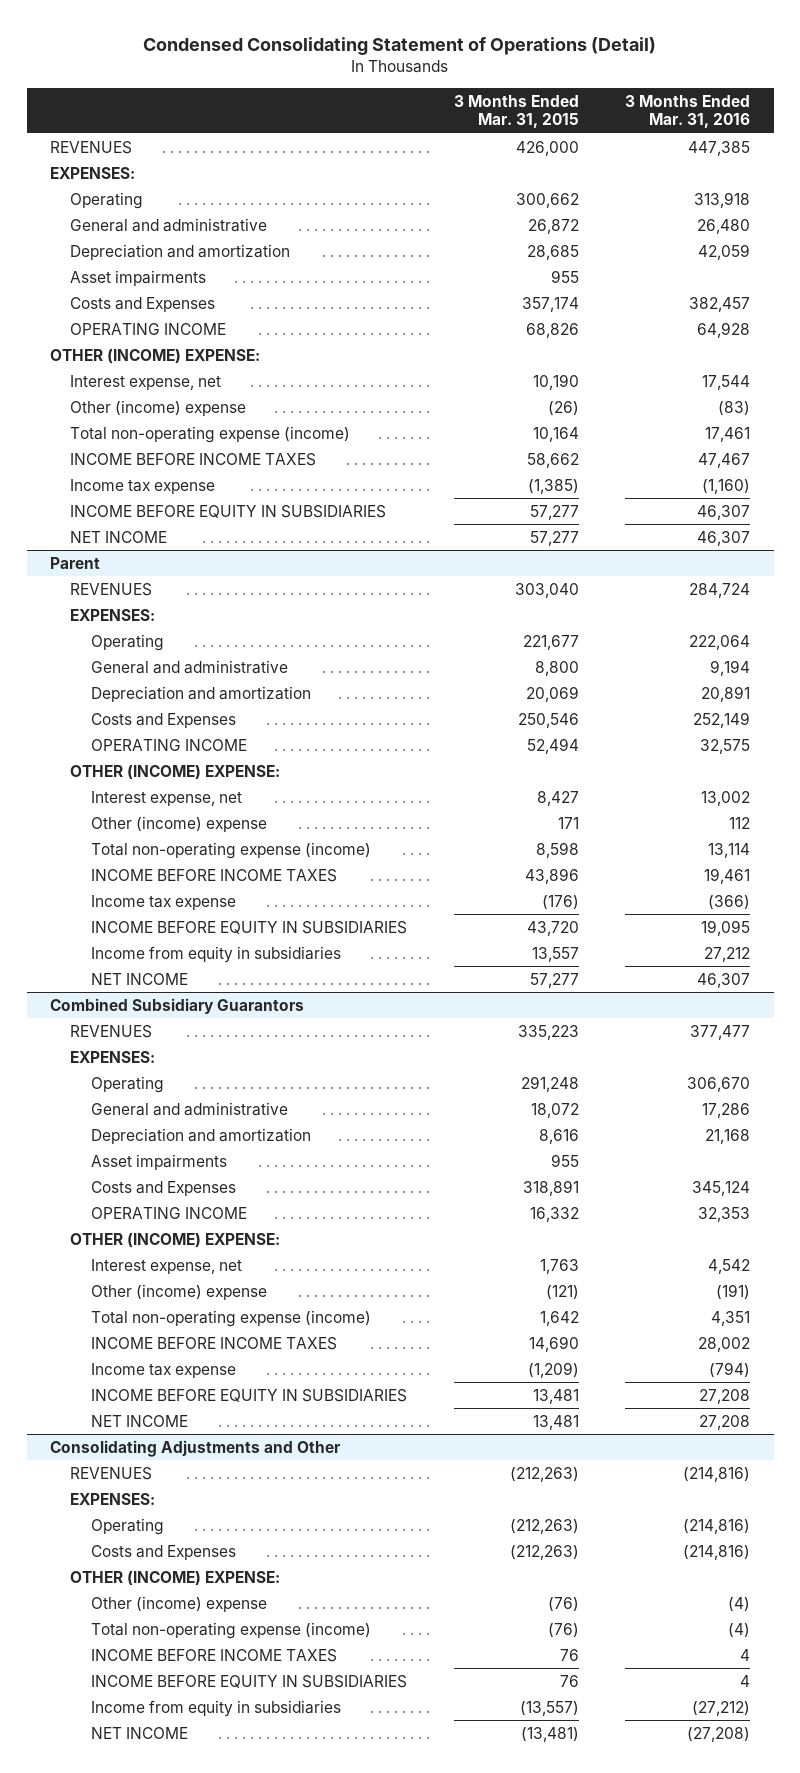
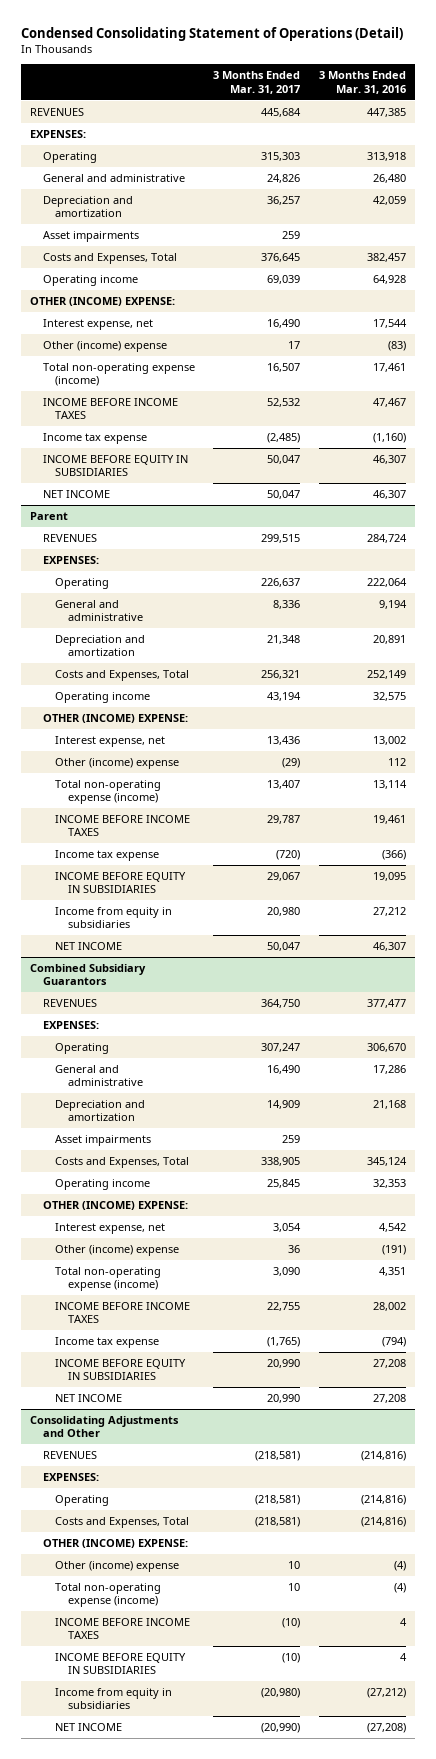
[453,94,579,129] 3 Months Ended Mar. 31, 2015 -> none
none -> [213,71,301,94] 3 Months Ended Mar. 31, 2017
[70,296,216,312] Costs and Expenses -> [42,252,177,264] Costs and Expenses, Total
[70,322,227,335] OPERATING INCOME -> [42,274,138,286] Operating income
[90,712,236,728] Costs and Expenses -> [55,669,190,681] Costs and Expenses, Total
[90,738,247,751] OPERATING INCOME -> [55,691,151,703] Operating income
[90,1180,236,1196] Costs and Expenses -> [55,1156,190,1168] Costs and Expenses, Total
[90,1206,247,1219] OPERATING INCOME -> [55,1178,151,1190] Operating income
[90,1544,236,1560] Costs and Expenses -> [55,1516,190,1528] Costs and Expenses, Total

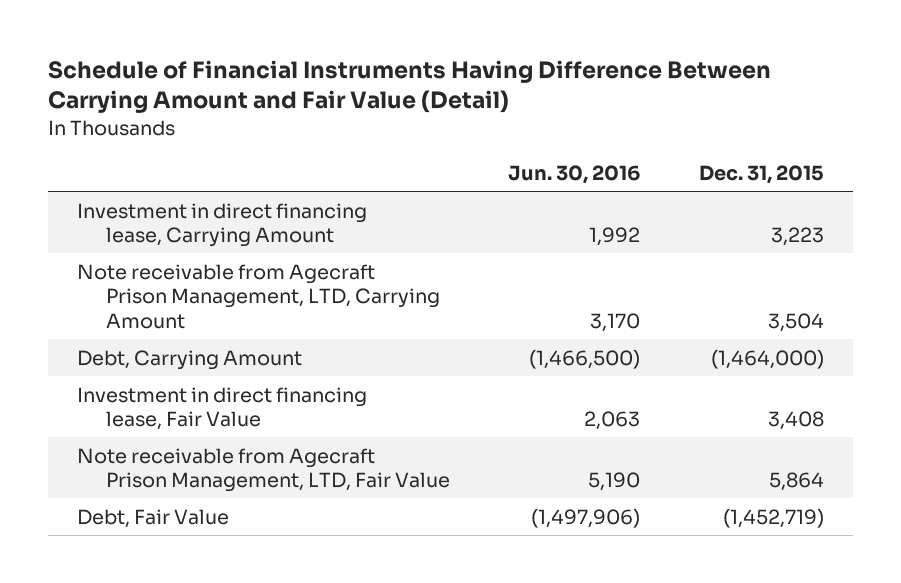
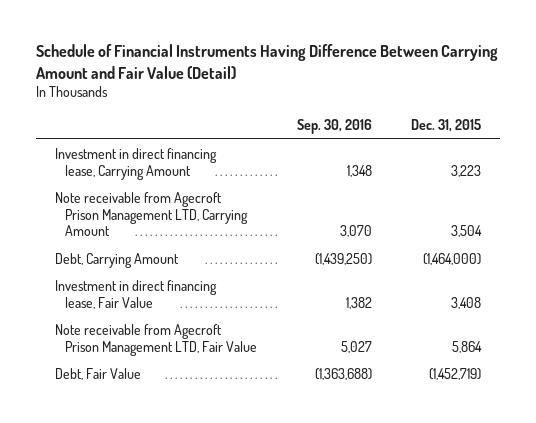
[508,165,641,185] Jun. 30, 2016 -> none
none -> [296,118,372,134] Sep. 30, 2016
[76,263,440,329] Note receivable from Agecraft Prison Management, LTD, Carrying Amount -> [55,191,249,237] Note receivable from Agecroft Prison Management LTD, Carrying Amount
[76,447,450,493] Note receivable from Agecraft Prison Management, LTD, Fair Value -> [55,323,258,356] Note receivable from Agecroft Prison Management LTD, Fair Value

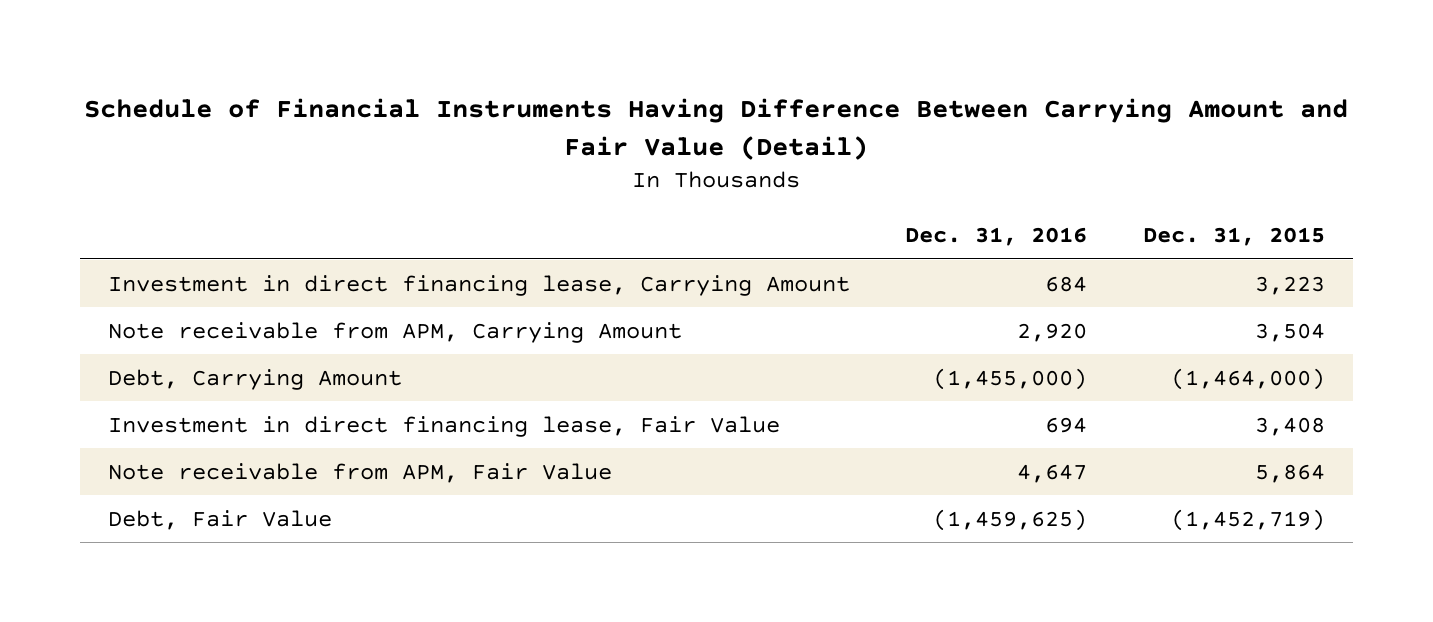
[296,118,372,134] Sep. 30, 2016 -> none
none -> [905,227,1088,247] Dec. 31, 2016
[55,191,249,237] Note receivable from Agecroft Prison Management LTD, Carrying Amount -> [107,321,682,343] Note receivable from APM, Carrying Amount
[55,323,258,356] Note receivable from Agecroft Prison Management LTD, Fair Value -> [107,462,612,483] Note receivable from APM, Fair Value

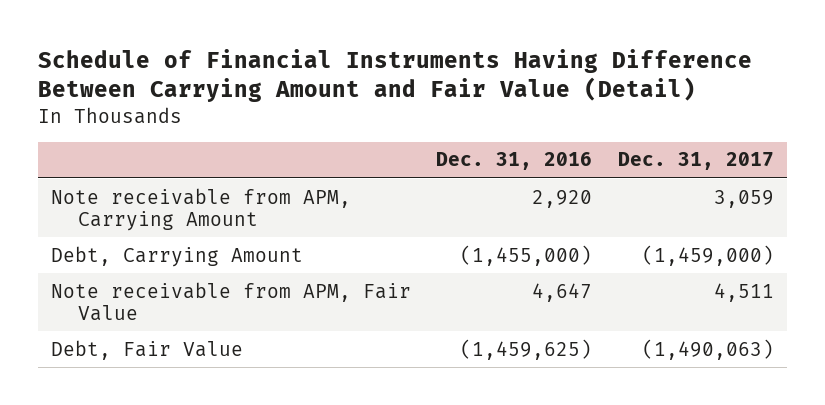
[1143,227,1326,247] Dec. 31, 2015 -> none
none -> [617,152,774,171] Dec. 31, 2017
[107,274,850,296] Investment in direct financing lease, Carrying Amount -> none
[107,415,780,437] Investment in direct financing lease, Fair Value -> none

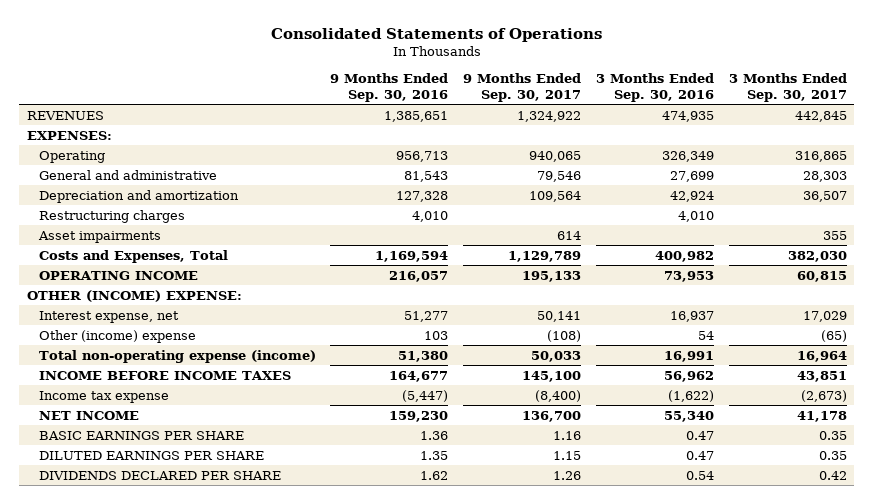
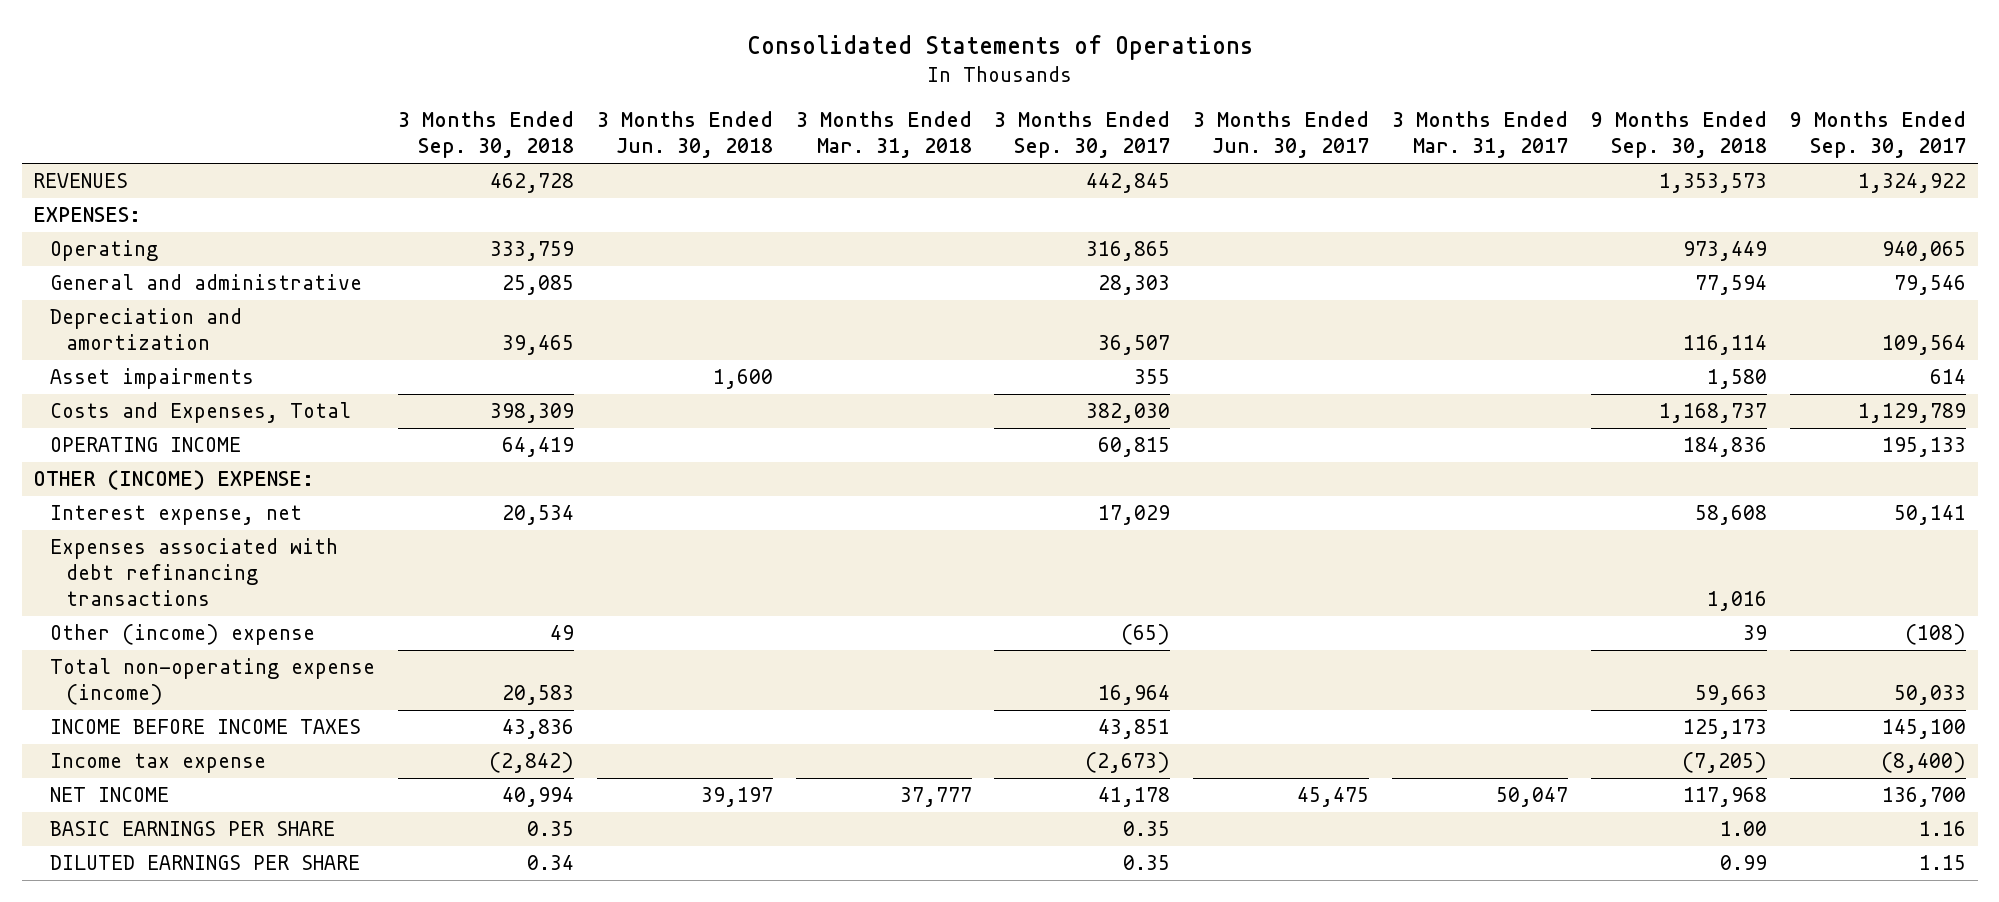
[330,73,449,102] 9 Months Ended Sep. 30, 2016 -> none
[596,73,715,102] 3 Months Ended Sep. 30, 2016 -> none
none -> [397,111,574,159] 3 Months Ended Sep. 30, 2018
none -> [596,111,773,159] 3 Months Ended Jun. 30, 2018
none -> [795,111,972,159] 3 Months Ended Mar. 31, 2018
none -> [1193,111,1370,159] 3 Months Ended Jun. 30, 2017
none -> [1392,111,1569,159] 3 Months Ended Mar. 31, 2017
none -> [1591,111,1768,159] 9 Months Ended Sep. 30, 2018
[38,209,185,223] Restructuring charges -> none
none -> [49,538,338,607] Expenses associated with debt refinancing transactions
[38,470,281,480] DIVIDENDS DECLARED PER SHARE -> none

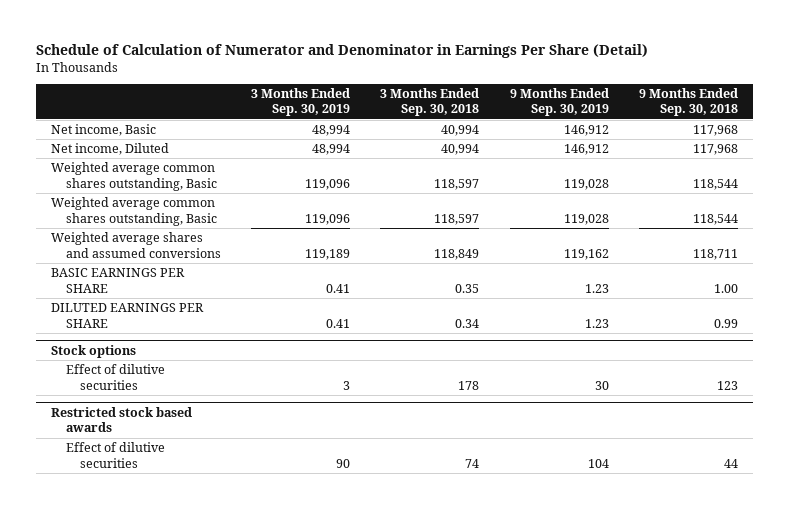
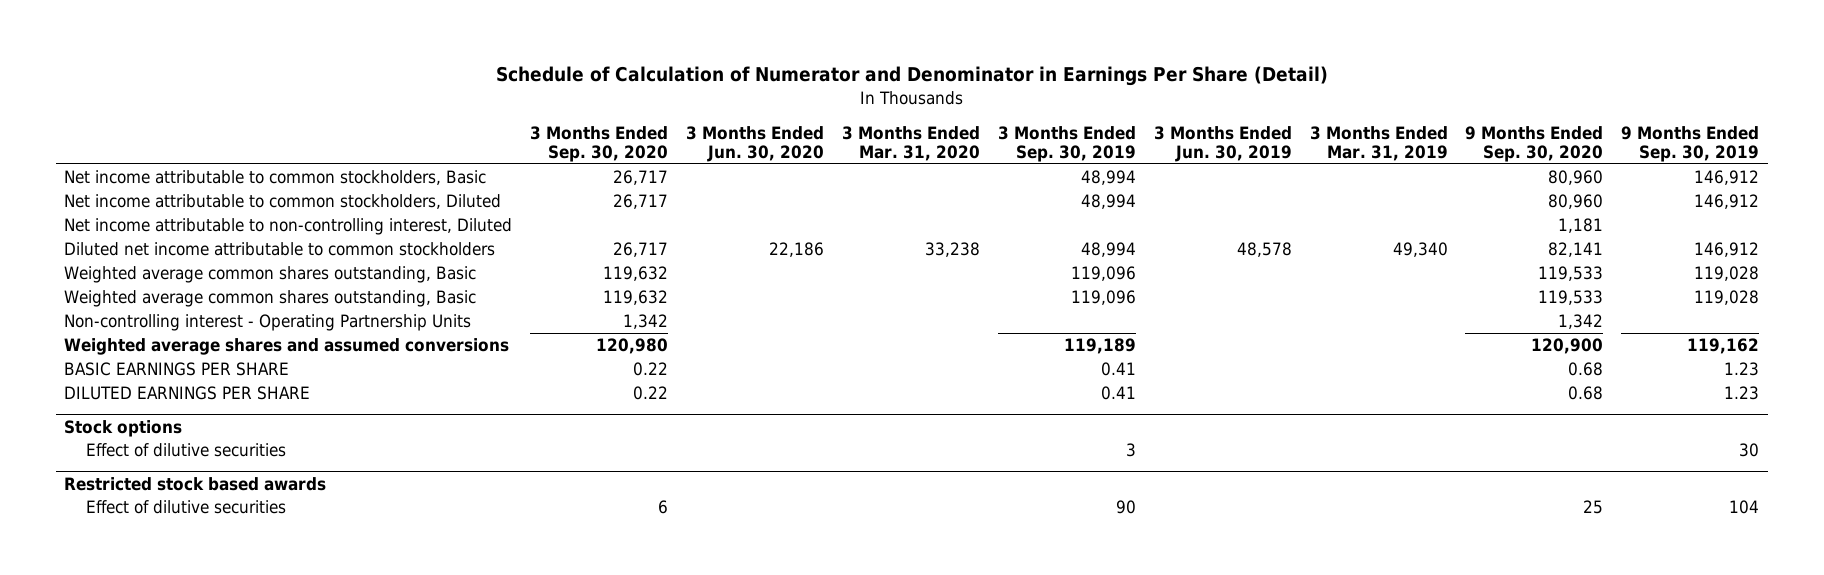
[380,87,480,117] 3 Months Ended Sep. 30, 2018 -> none
[639,87,739,117] 9 Months Ended Sep. 30, 2018 -> none
none -> [530,125,669,162] 3 Months Ended Sep. 30, 2020
none -> [686,125,825,162] 3 Months Ended Jun. 30, 2020
none -> [842,125,981,161] 3 Months Ended Mar. 31, 2020
none -> [1153,125,1292,162] 3 Months Ended Jun. 30, 2019
none -> [1309,125,1448,161] 3 Months Ended Mar. 31, 2019
none -> [1465,125,1604,162] 9 Months Ended Sep. 30, 2020
[51,123,157,136] Net income, Basic -> [64,169,487,185] Net income attributable to common stockholders, Basic
[51,142,170,155] Net income, Diluted -> [64,193,502,209] Net income attributable to common stockholders, Diluted
none -> [64,217,513,235] Net income attributable to non-controlling interest, Diluted
none -> [64,241,496,256] Diluted net income attributable to common stockholders
none -> [64,313,472,331] Non-controlling interest - Operating Partnership Units

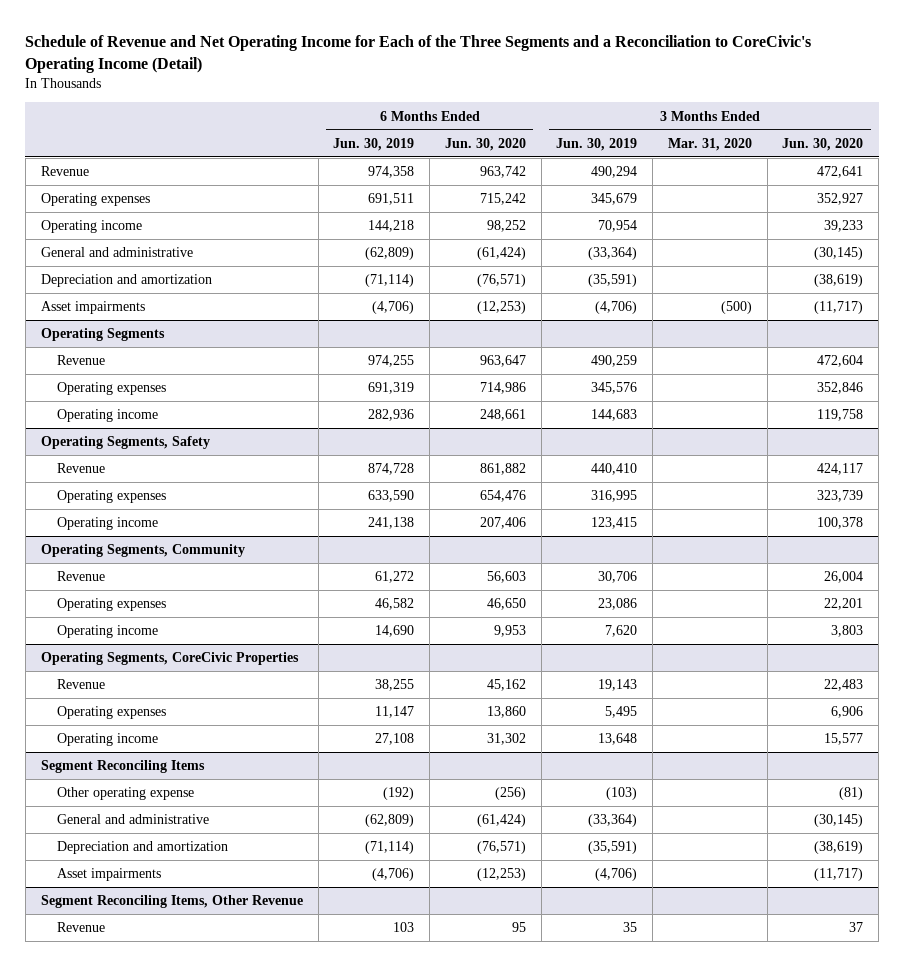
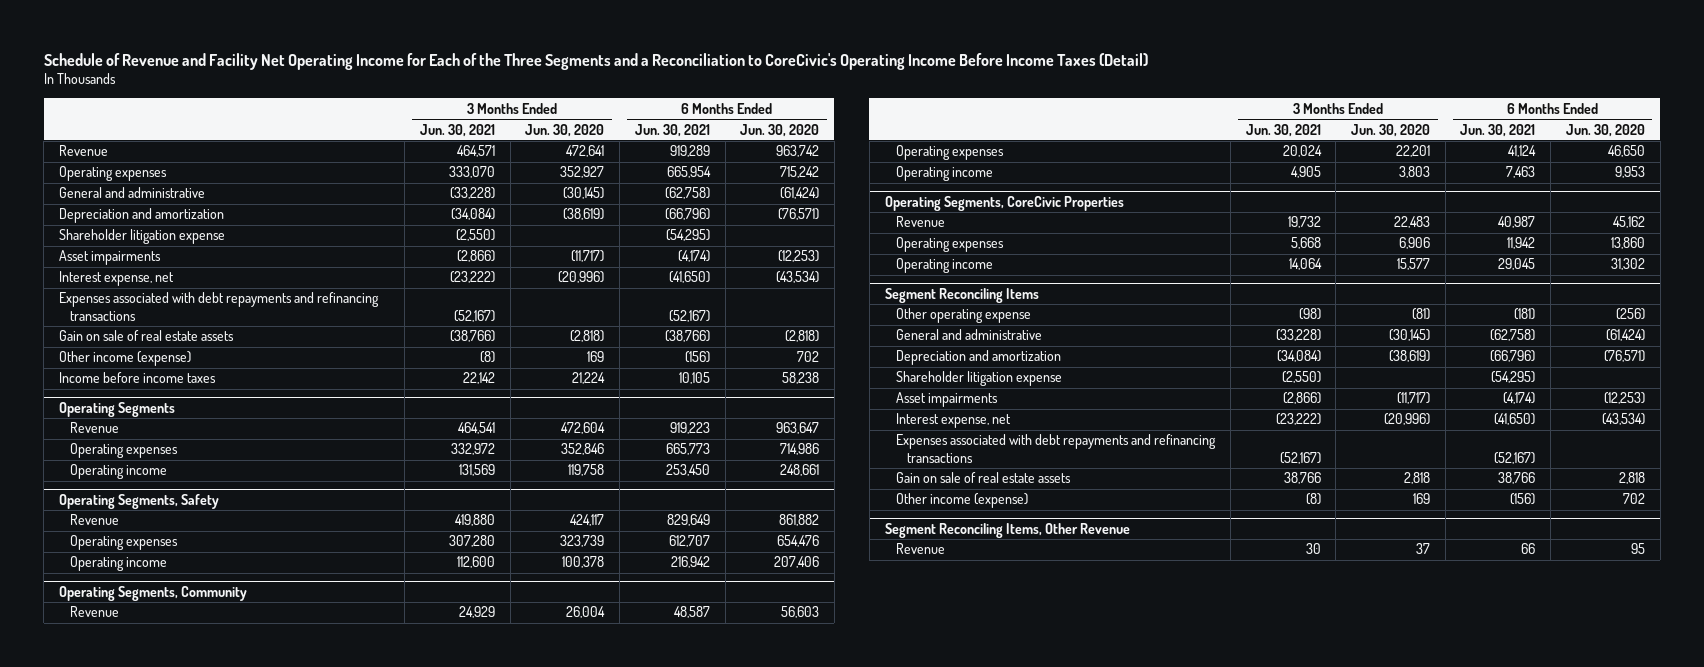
[25,35,812,74] Schedule of Revenue and Net Operating Income for Each of the Three Segments and a Reconciliation to CoreCivic's Operating Income (Detail) -> [43,52,1148,70] Schedule of Revenue and Facility Net Operating Income for Each of the Three Segments and a Reconciliation to CoreCivic's Operating Income Before Income Taxes (Detail)
[333,137,415,151] Jun. 30, 2019 -> none
[556,137,638,151] Jun. 30, 2019 -> none
[667,137,752,151] Mar. 31, 2020 -> none
none -> [419,123,495,137] Jun. 30, 2021
none -> [634,123,710,137] Jun. 30, 2021
[40,220,142,234] Operating income -> none
none -> [59,229,226,245] Shareholder litigation expense
none -> [59,271,175,287] Interest expense, net
none -> [59,292,380,321] Expenses associated with debt repayments and refinancing transactions
none -> [59,330,235,342] Gain on sale of real estate assets
none -> [59,351,192,367] Other income (expense)
none -> [59,372,217,384] Income before income taxes
none -> [896,371,1063,387] Shareholder litigation expense
none -> [896,413,1012,429] Interest expense, net
none -> [896,434,1217,463] Expenses associated with debt repayments and refinancing transactions
none -> [896,472,1072,484] Gain on sale of real estate assets
none -> [896,493,1029,509] Other income (expense)

